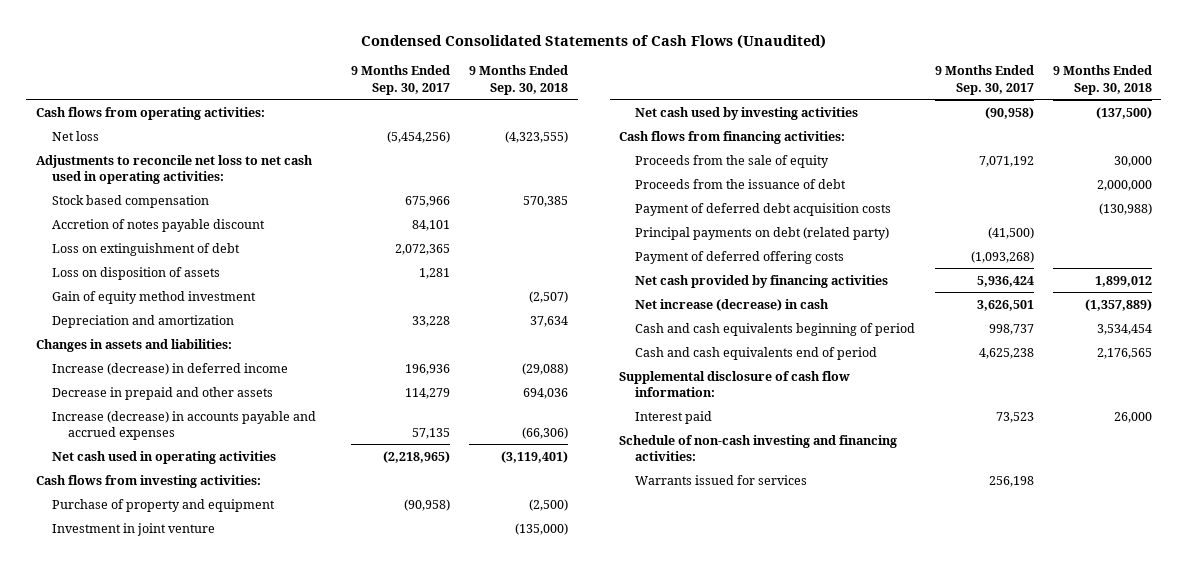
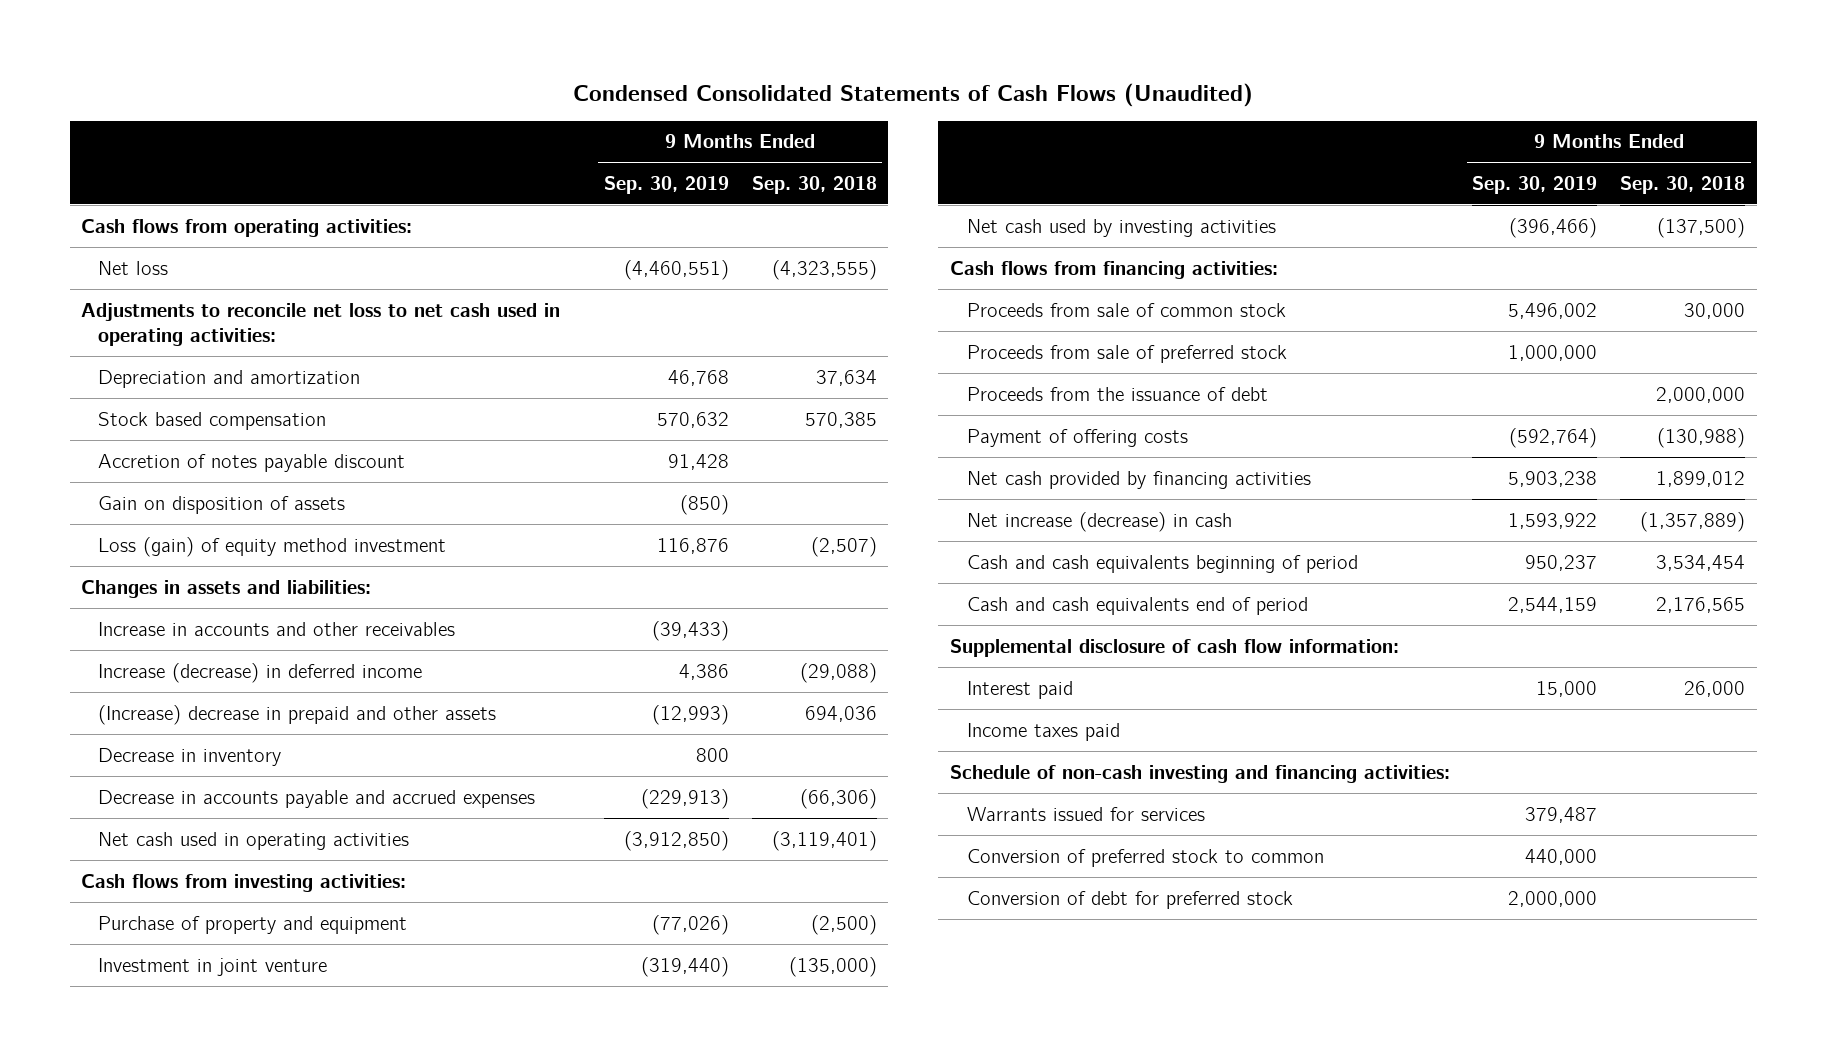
[351,65,451,95] 9 Months Ended Sep. 30, 2017 -> none
none -> [603,175,729,194] Sep. 30, 2019
[52,314,235,328] Depreciation and amortization -> [98,369,361,388] Depreciation and amortization
[52,266,221,280] Loss on disposition of assets -> none
[52,242,241,256] Loss on extinguishment of debt -> [98,495,346,514] Gain on disposition of assets
[52,290,257,304] Gain of equity method investment -> [98,536,447,557] Loss (gain) of equity method investment
none -> [98,621,456,636] Increase in accounts and other receivables
[52,386,274,400] Decrease in prepaid and other assets -> [98,704,497,725] (Increase) decrease in prepaid and other assets
none -> [98,747,282,766] Decrease in inventory
[52,410,317,440] Increase (decrease) in accounts payable and accrued expenses -> [98,789,536,808] Decrease in accounts payable and accrued expenses
[635,154,830,168] Proceeds from the sale of equity -> [966,302,1286,317] Proceeds from sale of common stock
none -> [966,344,1287,363] Proceeds from sale of preferred stock
[635,226,890,240] Principal payments on debt (related party) -> none
[635,250,845,264] Payment of deferred offering costs -> none
[635,202,892,216] Payment of deferred debt acquisition costs -> [966,428,1188,447] Payment of offering costs
none -> [966,722,1120,741] Income taxes paid
none -> [966,848,1324,867] Conversion of preferred stock to common
none -> [966,890,1293,909] Conversion of debt for preferred stock

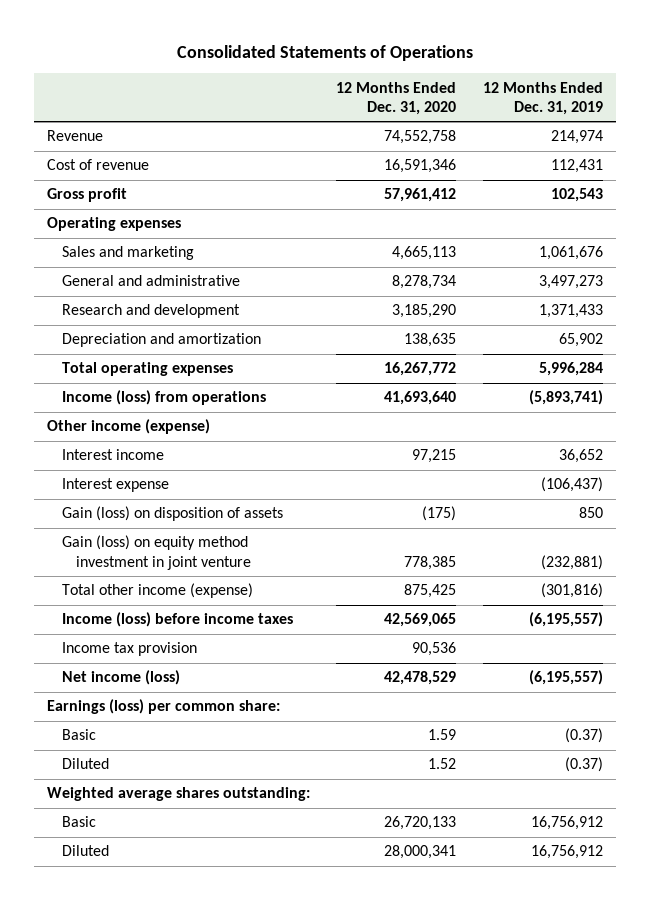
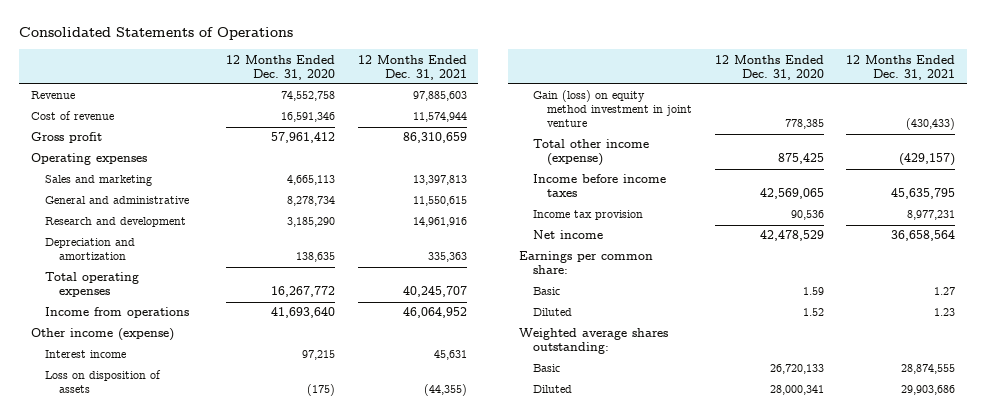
[482,81,603,115] 12 Months Ended Dec. 31, 2019 -> none
none -> [357,54,467,80] 12 Months Ended Dec. 31, 2021
[61,390,266,406] Income (loss) from operations -> [44,307,189,319] Income from operations
[61,478,169,493] Interest expense -> none
[61,506,283,522] Gain (loss) on disposition of assets -> [44,370,161,394] Loss on disposition of assets
[61,612,293,628] Income (loss) before income taxes -> [532,174,666,198] Income before income taxes
[61,670,180,686] Net income (loss) -> [532,230,603,240] Net income
[47,699,281,715] Earnings (loss) per common share: -> [518,251,653,275] Earnings per common share:

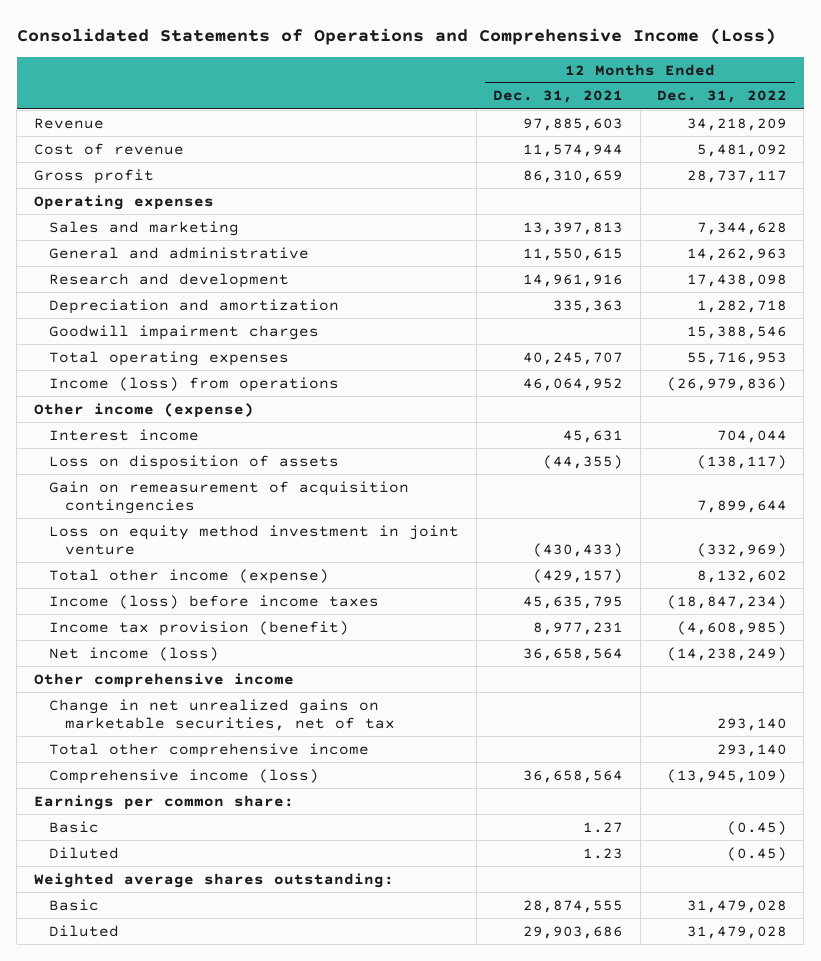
[19,27,294,41] Consolidated Statements of Operations -> [16,28,776,46] Consolidated Statements of Operations and Comprehensive Income (Loss)
[226,54,336,80] 12 Months Ended Dec. 31, 2020 -> none
none -> [656,90,787,104] Dec. 31, 2022
none -> [49,324,320,340] Goodwill impairment charges
[44,307,189,319] Income from operations -> [49,376,340,392] Income (loss) from operations
none -> [49,480,410,515] Gain on remeasurement of acquisition contingencies
[532,90,692,128] Gain (loss) on equity method investment in joint venture -> [49,524,460,556] Loss on equity method investment in joint venture
[532,174,666,198] Income before income taxes -> [49,594,380,609] Income (loss) before income taxes
[532,210,643,221] Income tax provision -> [49,620,350,636] Income tax provision (benefit)
[532,230,603,240] Net income -> [49,646,220,661] Net income (loss)
none -> [33,672,294,688] Other comprehensive income
none -> [49,698,396,732] Change in net unrealized gains on marketable securities, net of tax
none -> [49,742,370,758] Total other comprehensive income
none -> [49,768,320,784] Comprehensive income (loss)

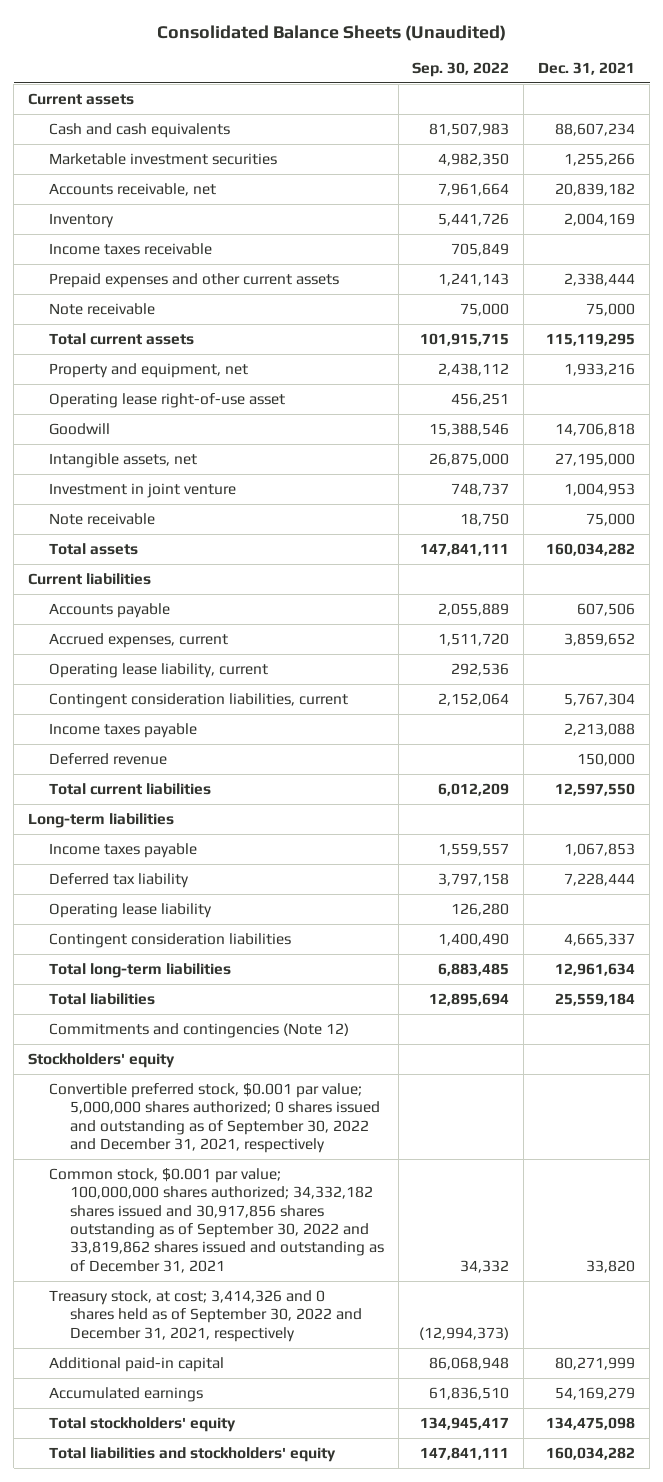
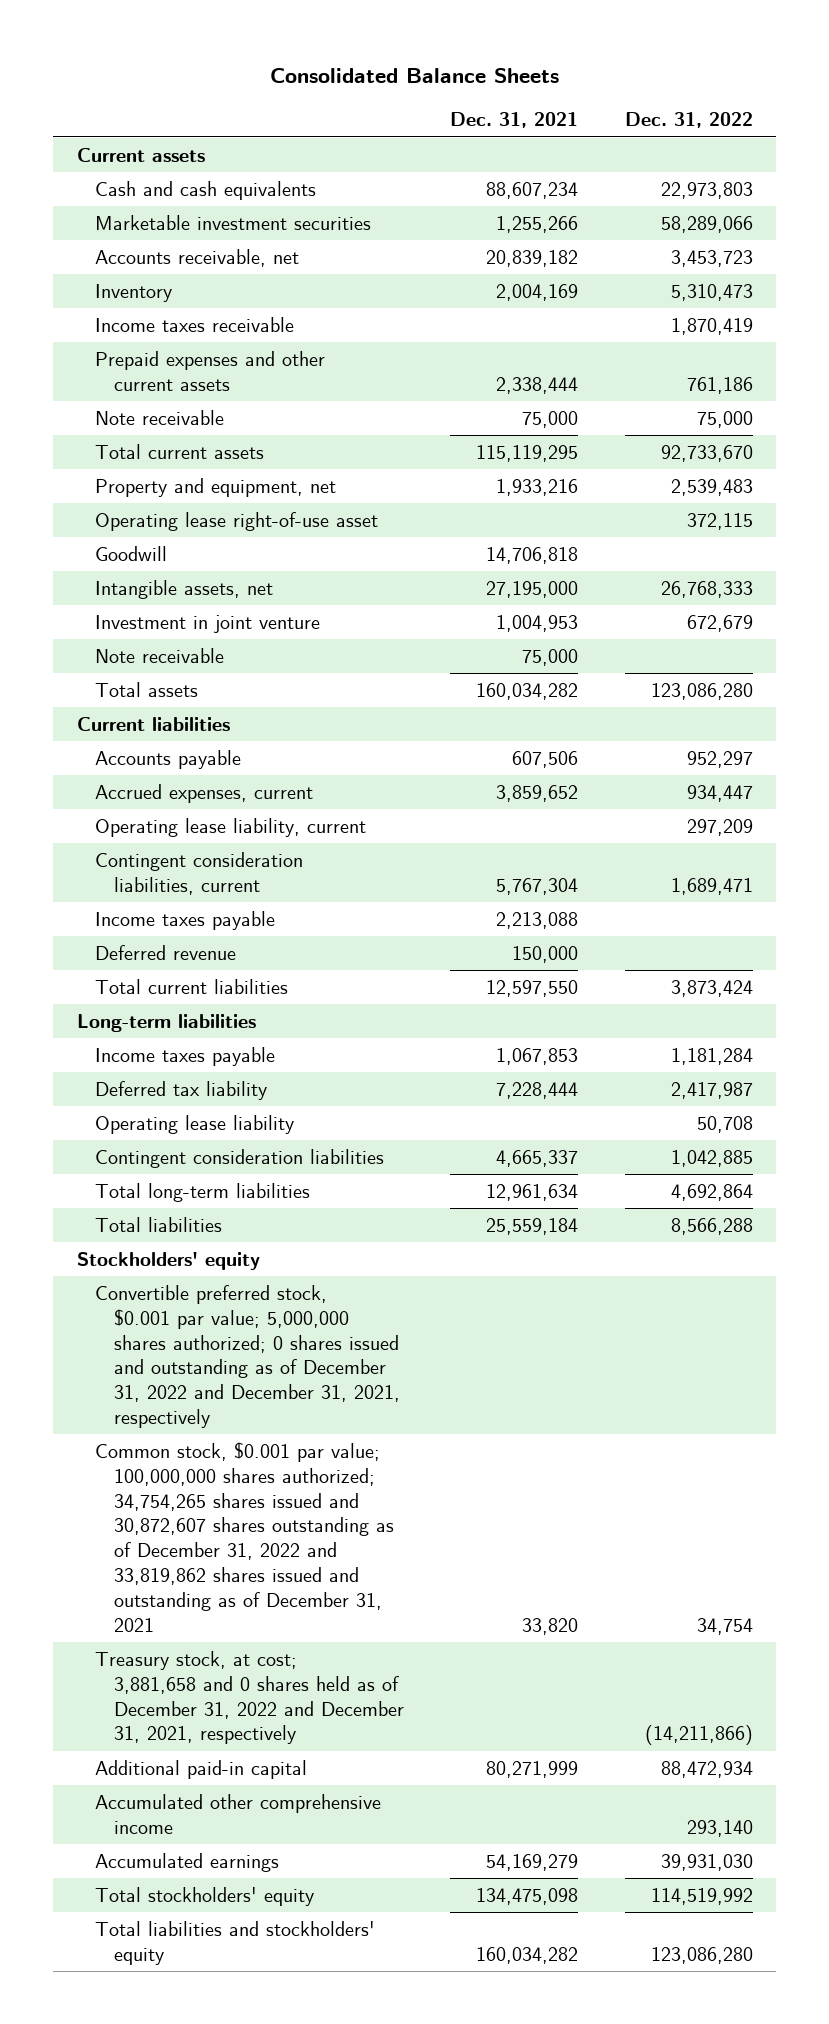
[156,24,506,41] Consolidated Balance Sheets (Unaudited) -> [269,68,559,84] Consolidated Balance Sheets
[412,62,510,78] Sep. 30, 2022 -> none
none -> [624,112,753,129] Dec. 31, 2022
[48,1022,349,1038] Commitments and contingencies (Note 12) -> none
[48,1082,380,1154] Convertible preferred stock, $0.001 par value; 5,000,000 shares authorized; 0 shares issued and outstanding as of September 30, 2022 and December 31, 2021, respectively -> [95,1284,400,1429] Convertible preferred stock, $0.001 par value; 5,000,000 shares authorized; 0 shares issued and outstanding as of December 31, 2022 and December 31, 2021, respectively
[48,1167,384,1273] Common stock, $0.001 par value; 100,000,000 shares authorized; 34,332,182 shares issued and 30,917,856 shares outstanding as of September 30, 2022 and 33,819,862 shares issued and outstanding as of December 31, 2021 -> [95,1441,394,1632] Common stock, $0.001 par value; 100,000,000 shares authorized; 34,754,265 shares issued and 30,872,607 shares outstanding as of December 31, 2022 and 33,819,862 shares issued and outstanding as of December 31, 2021
[48,1289,362,1342] Treasury stock, at cost; 3,414,326 and 0 shares held as of September 30, 2022 and December 31, 2021, respectively -> [95,1650,404,1745] Treasury stock, at cost; 3,881,658 and 0 shares held as of December 31, 2022 and December 31, 2021, respectively
none -> [95,1793,382,1834] Accumulated other comprehensive income

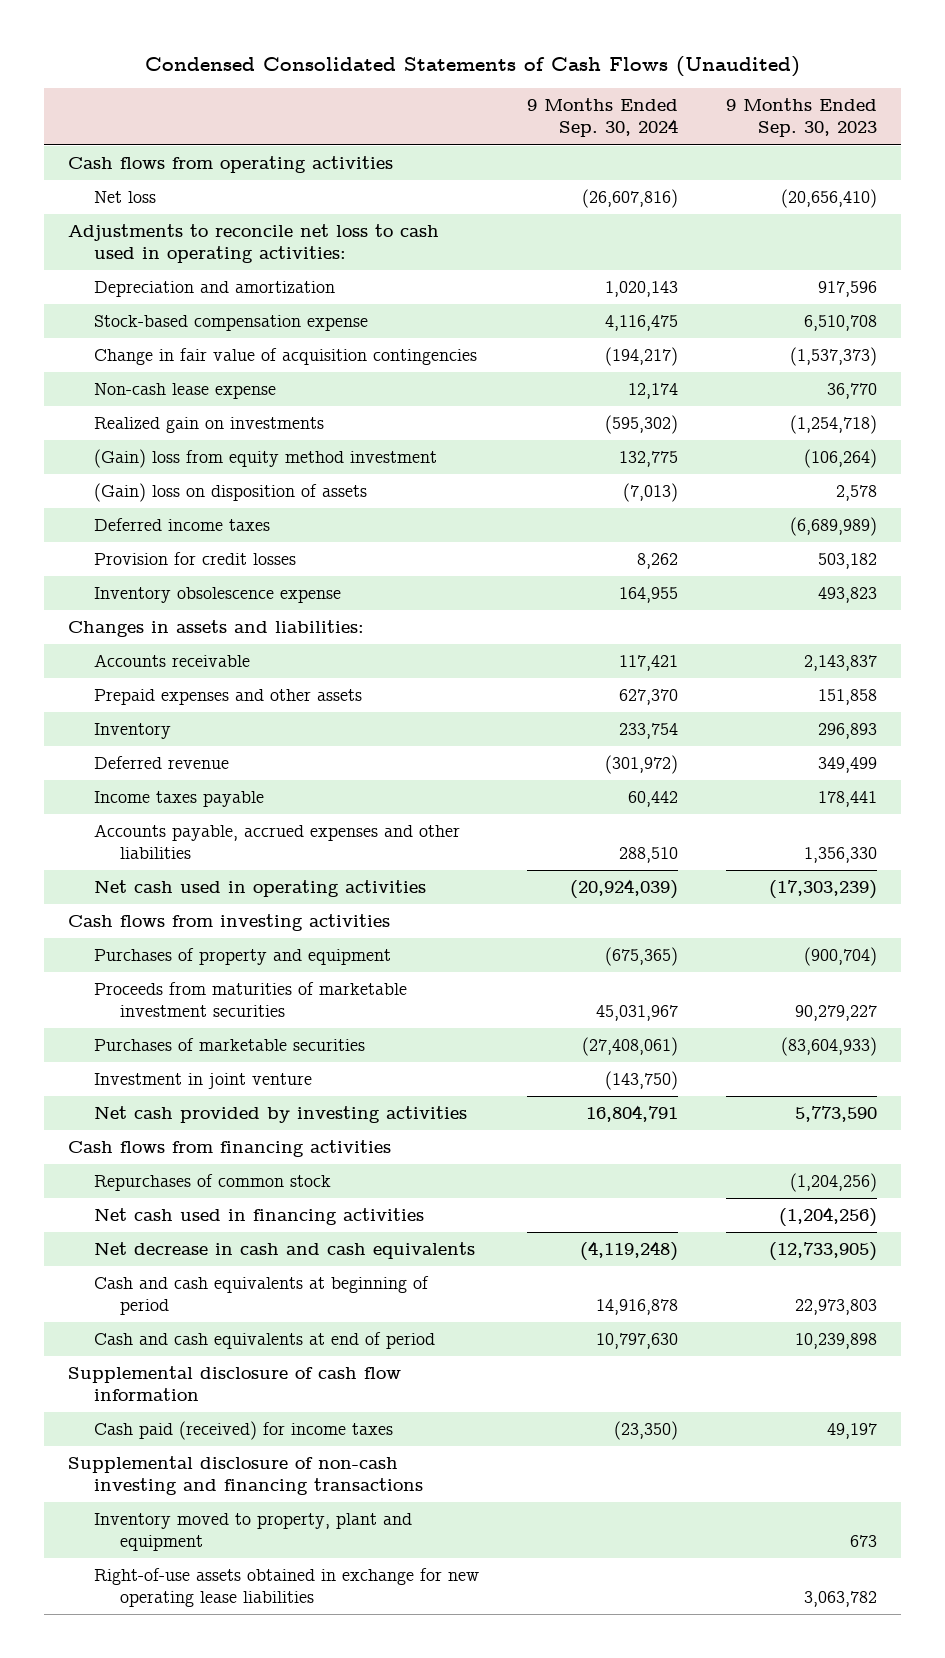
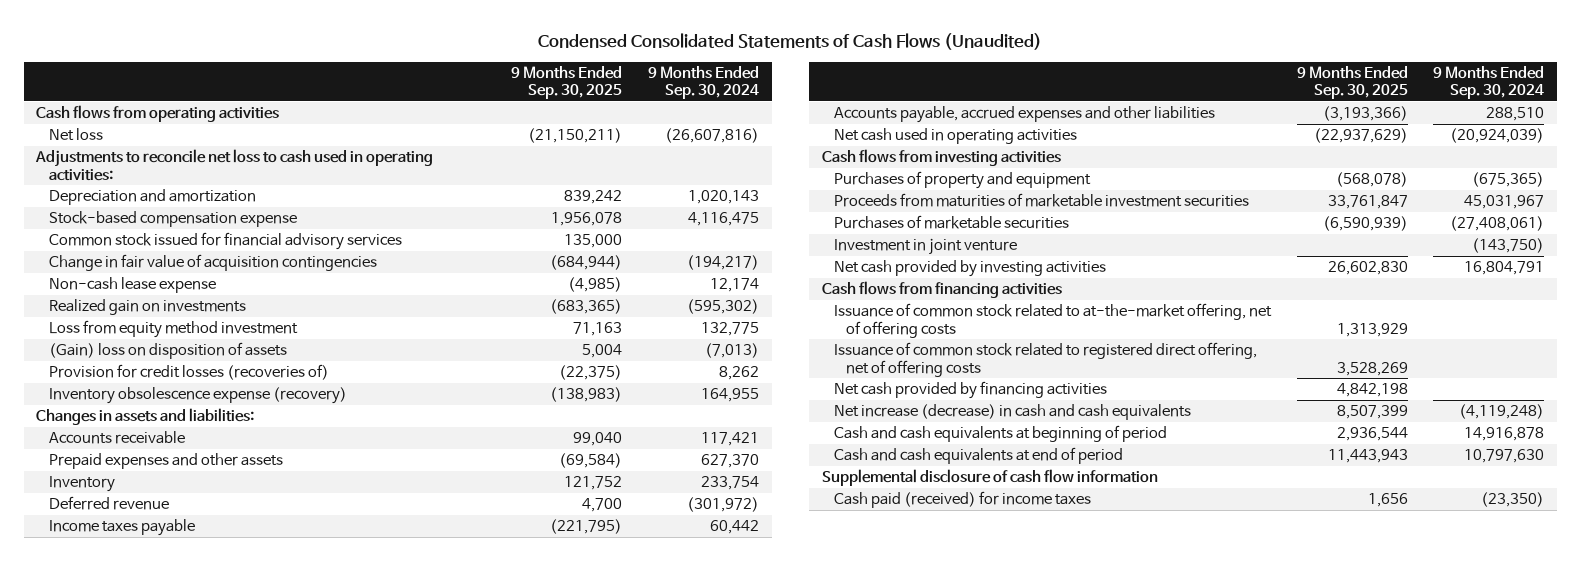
[726,98,878,138] 9 Months Ended Sep. 30, 2023 -> none
none -> [511,65,623,100] 9 Months Ended Sep. 30, 2025
none -> [48,232,402,251] Common stock issued for financial advisory services
[94,449,438,469] (Gain) loss from equity method investment -> [48,320,298,339] Loss from equity method investment
[94,518,271,532] Deferred income taxes -> none
[94,552,297,566] Provision for credit losses -> [48,364,329,381] Provision for credit losses (recoveries of)
[94,587,342,604] Inventory obsolescence expense -> [48,387,347,405] Inventory obsolescence expense (recovery)
[94,1174,332,1192] Repurchases of common stock -> none
none -> [834,303,1273,338] Issuance of common stock related to at-the-market offering, net of offering costs
none -> [834,342,1258,377] Issuance of common stock related to registered direct offering, net of offering costs
[94,1208,425,1226] Net cash used in financing activities -> [834,381,1108,400] Net cash provided by financing activities
[94,1242,476,1260] Net decrease in cash and cash equivalents -> [834,404,1192,421] Net increase (decrease) in cash and cash equivalents
[68,1456,424,1496] Supplemental disclosure of non-cash investing and financing transactions -> none
[94,1513,413,1552] Inventory moved to property, plant and equipment -> none
[94,1568,480,1608] Right-of-use assets obtained in exchange for new operating lease liabilities -> none

